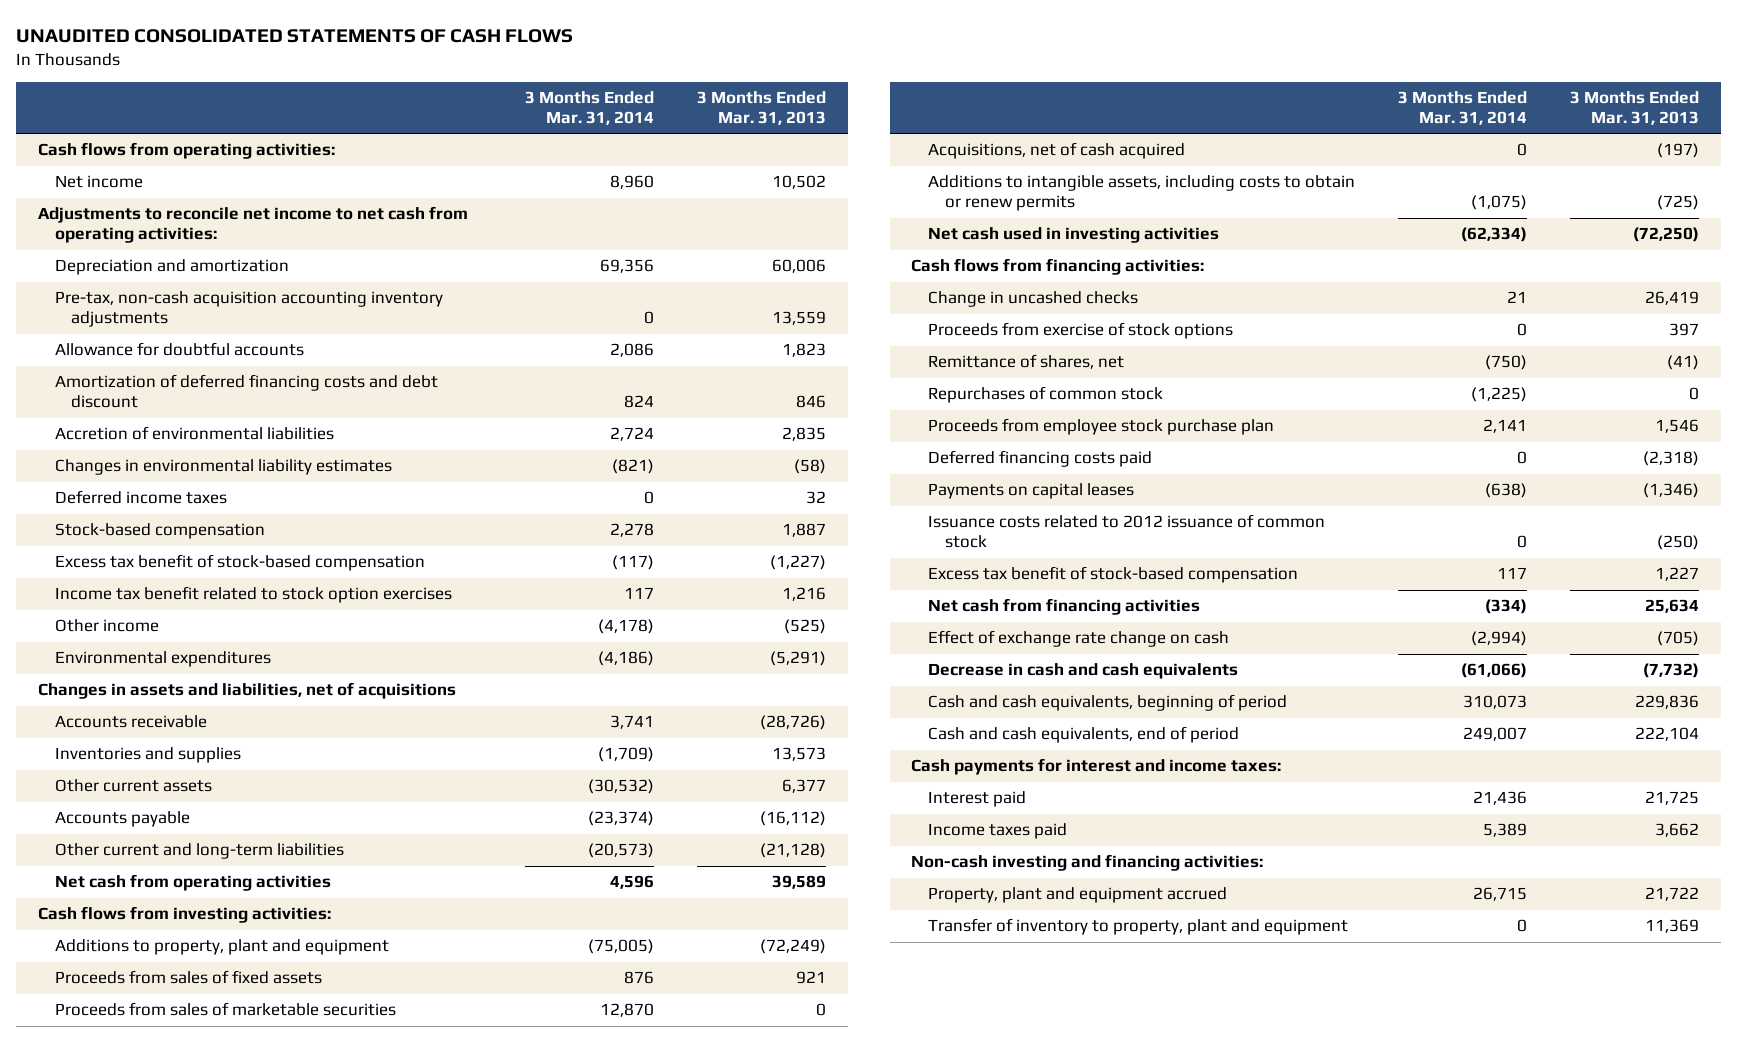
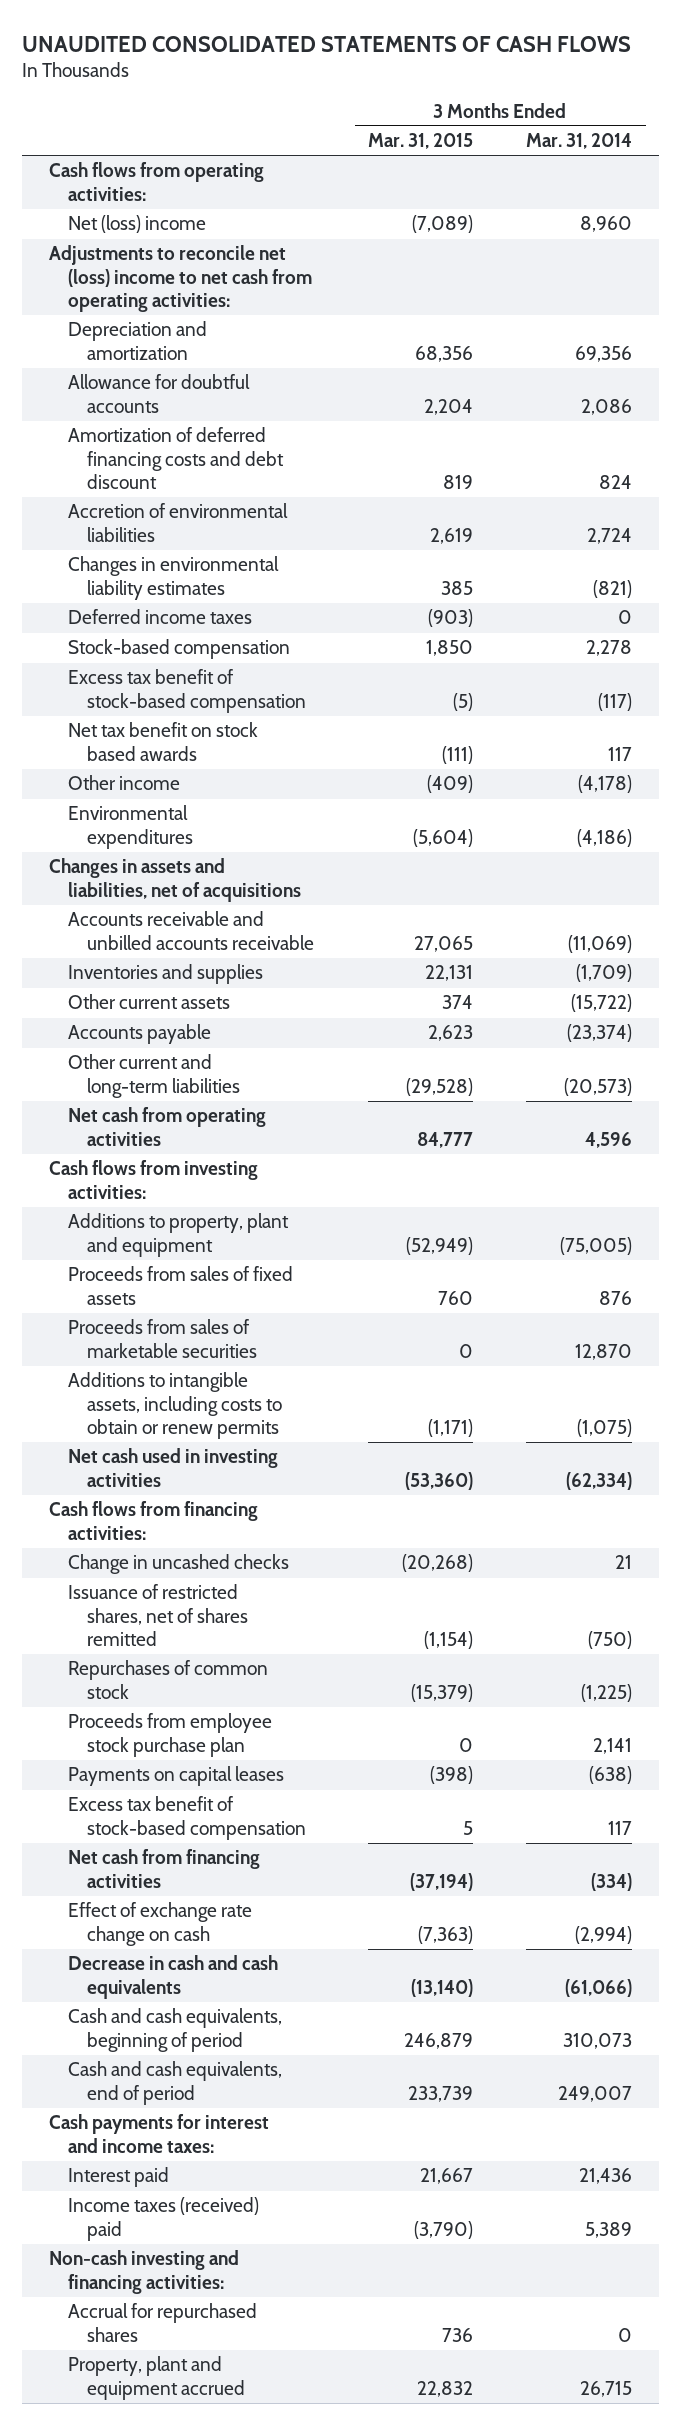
[697,90,827,125] 3 Months Ended Mar. 31, 2013 -> none
none -> [367,133,473,150] Mar. 31, 2015
[54,175,143,189] Net income -> [68,215,207,234] Net (loss) income
[37,206,468,244] Adjustments to reconcile net income to net cash from operating activities: -> [48,245,313,312] Adjustments to reconcile net (loss) income to net cash from operating activities:
[54,291,443,328] Pre-tax, non-cash acquisition accounting inventory adjustments -> none
[54,586,452,604] Income tax benefit related to stock option exercises -> [68,722,259,761] Net tax benefit on stock based awards
[54,715,207,729] Accounts receivable -> [68,911,315,950] Accounts receivable and unbilled accounts receivable
[609,715,654,730] 3,741 -> [568,934,633,953] (11,069)
[587,779,654,795] (30,532) -> [571,994,633,1013] (15,722)
[927,142,1185,160] Acquisitions, net of cash acquired -> none
[927,322,1233,340] Proceeds from exercise of stock options -> none
[927,354,1124,370] Remittance of shares, net -> [68,1584,249,1646] Issuance of restricted shares, net of shares remitted
[927,450,1152,468] Deferred financing costs paid -> none
[927,514,1325,549] Issuance costs related to 2012 issuance of common stock -> none
[927,823,1067,840] Income taxes paid -> [68,2197,260,2241] Income taxes (received) paid
none -> [68,2303,258,2342] Accrual for repurchased shares
[927,918,1348,936] Transfer of inventory to property, plant and equipment -> none

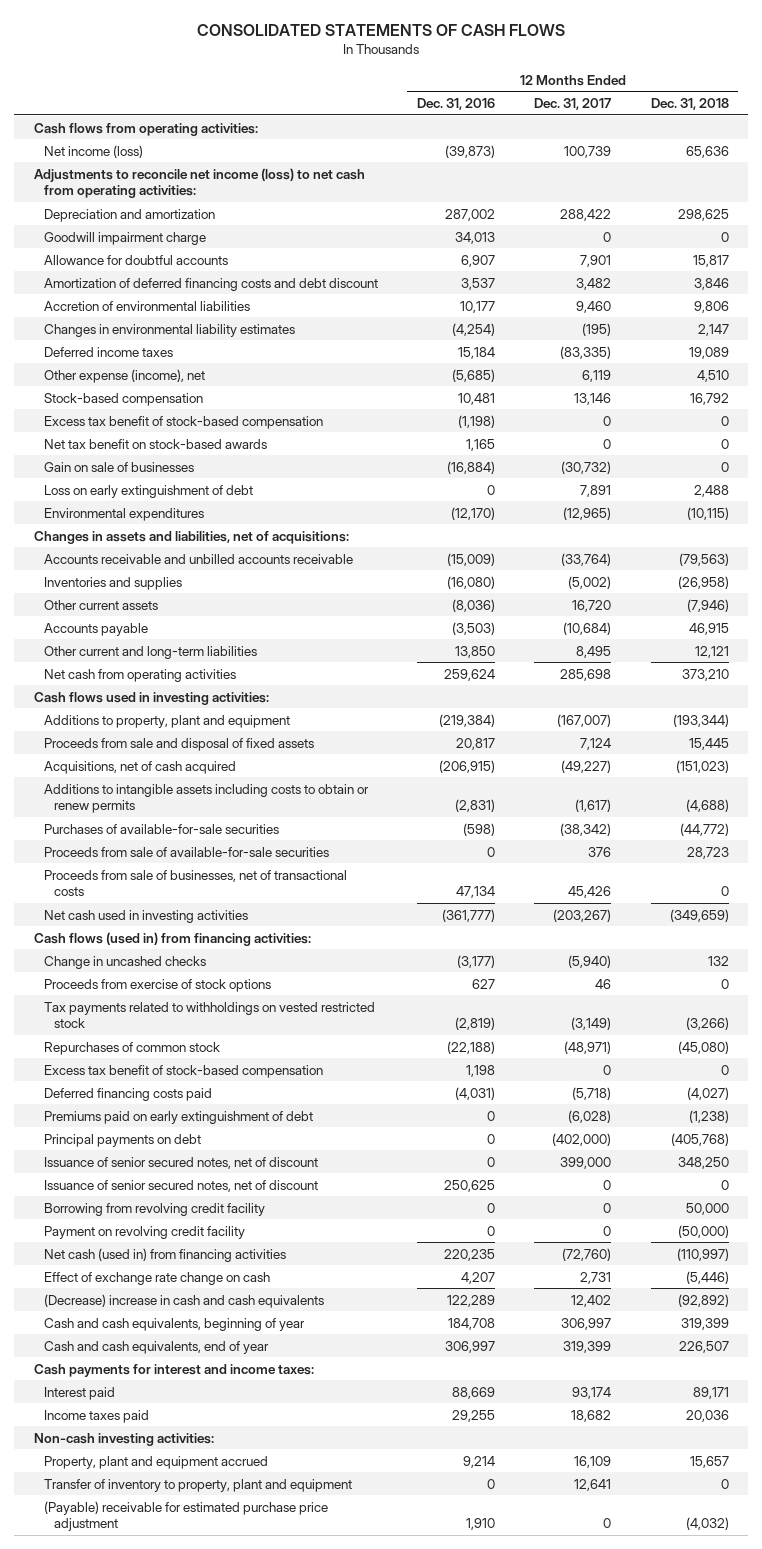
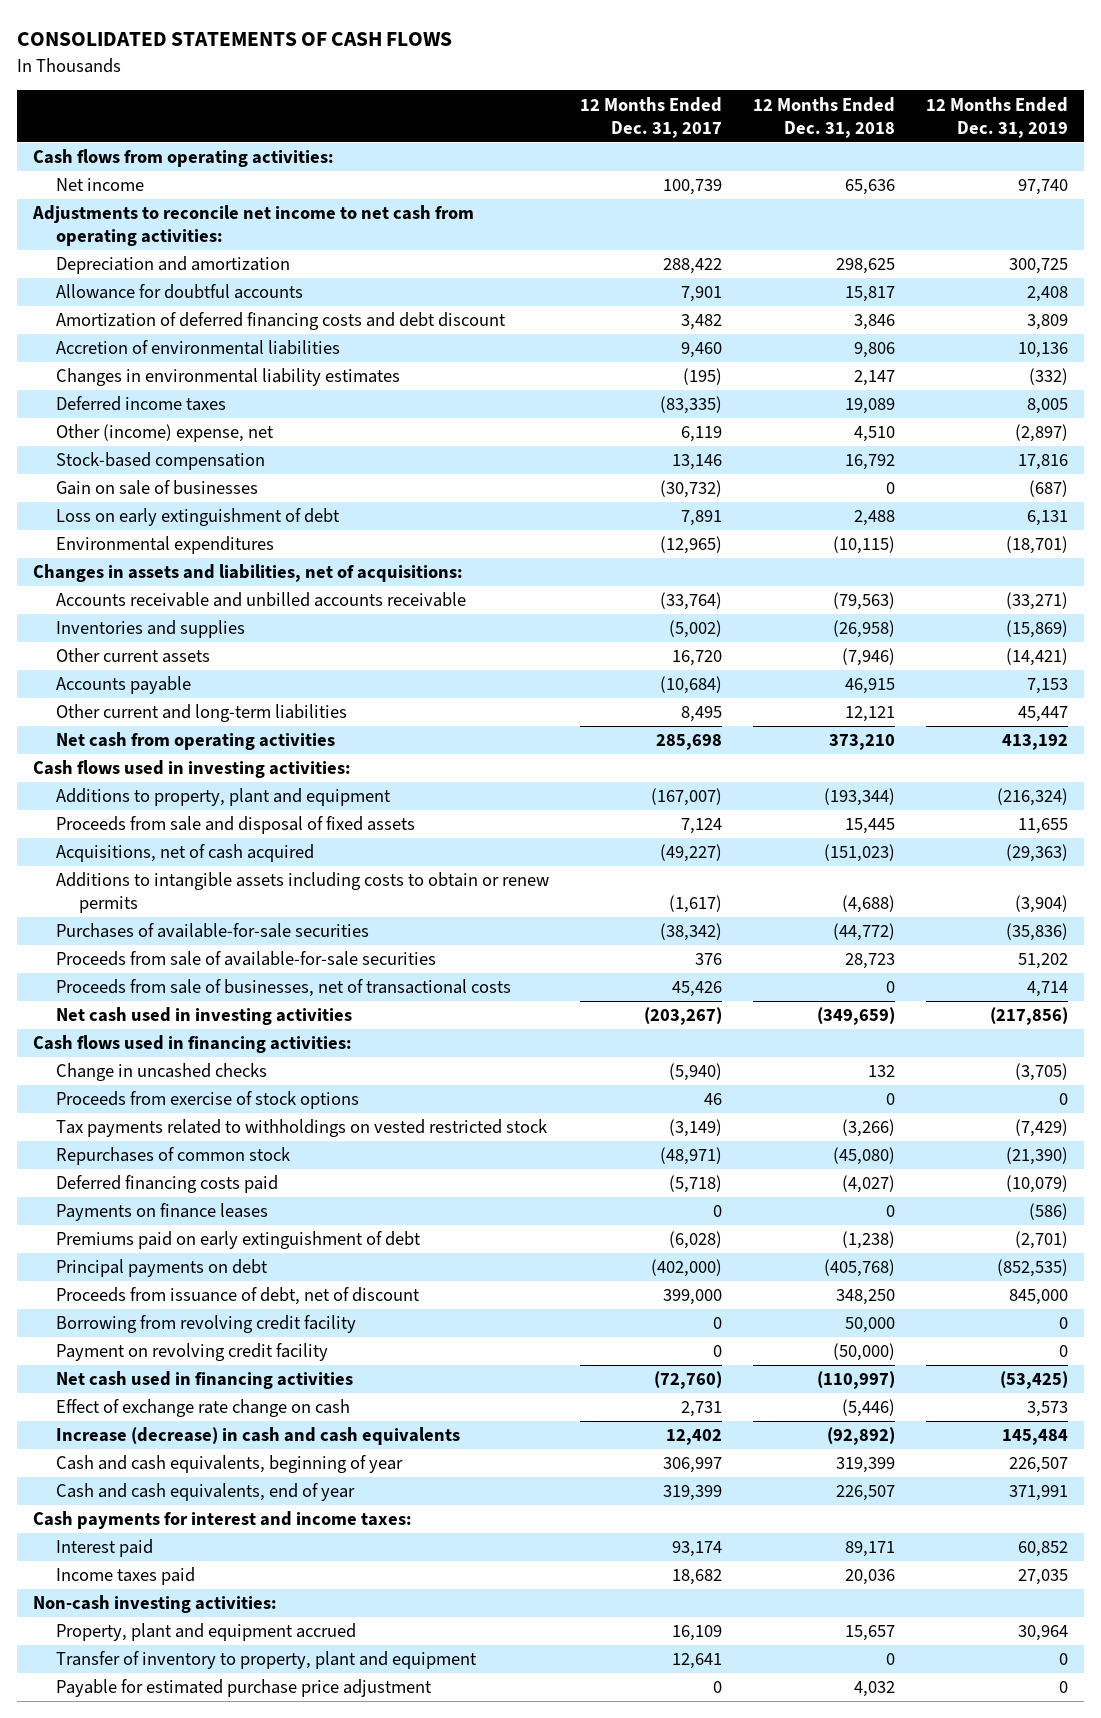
[417,97,496,110] Dec. 31, 2016 -> none
none -> [926,96,1069,138] 12 Months Ended Dec. 31, 2019
[43,144,143,158] Net income (loss) -> [55,178,144,192] Net income
[33,167,365,199] Adjustments to reconcile net income (loss) to net cash from operating activities: -> [31,205,474,247] Adjustments to reconcile net income to net cash from operating activities:
[43,231,206,245] Goodwill impairment charge -> none
[43,368,205,383] Other expense (income), net -> [55,424,274,443] Other (income) expense, net
[43,415,323,429] Excess tax benefit of stock-based compensation -> none
[43,438,267,449] Net tax benefit on stock-based awards -> none
[33,931,311,946] Cash flows (used in) from financing activities: -> [32,1035,352,1054] Cash flows used in financing activities:
[43,1064,323,1078] Excess tax benefit of stock-based compensation -> none
none -> [55,1203,268,1222] Payments on finance leases
[43,1156,318,1169] Issuance of senior secured notes, net of discount -> none
[43,1179,318,1192] Issuance of senior secured notes, net of discount -> [55,1287,420,1306] Proceeds from issuance of debt, net of discount
[603,1179,612,1190] 0 -> [663,1289,723,1306] 399,000
[720,1179,729,1190] 0 -> [836,1289,896,1306] 348,250
[43,1247,286,1262] Net cash (used in) from financing activities -> [55,1371,353,1390] Net cash used in financing activities
[43,1293,324,1308] (Decrease) increase in cash and cash equivalents -> [55,1427,460,1446] Increase (decrease) in cash and cash equivalents
[43,1500,328,1532] (Payable) receivable for estimated purchase price adjustment -> [55,1679,432,1698] Payable for estimated purchase price adjustment
[685,1517,729,1531] (4,032) -> [854,1681,896,1698] 4,032

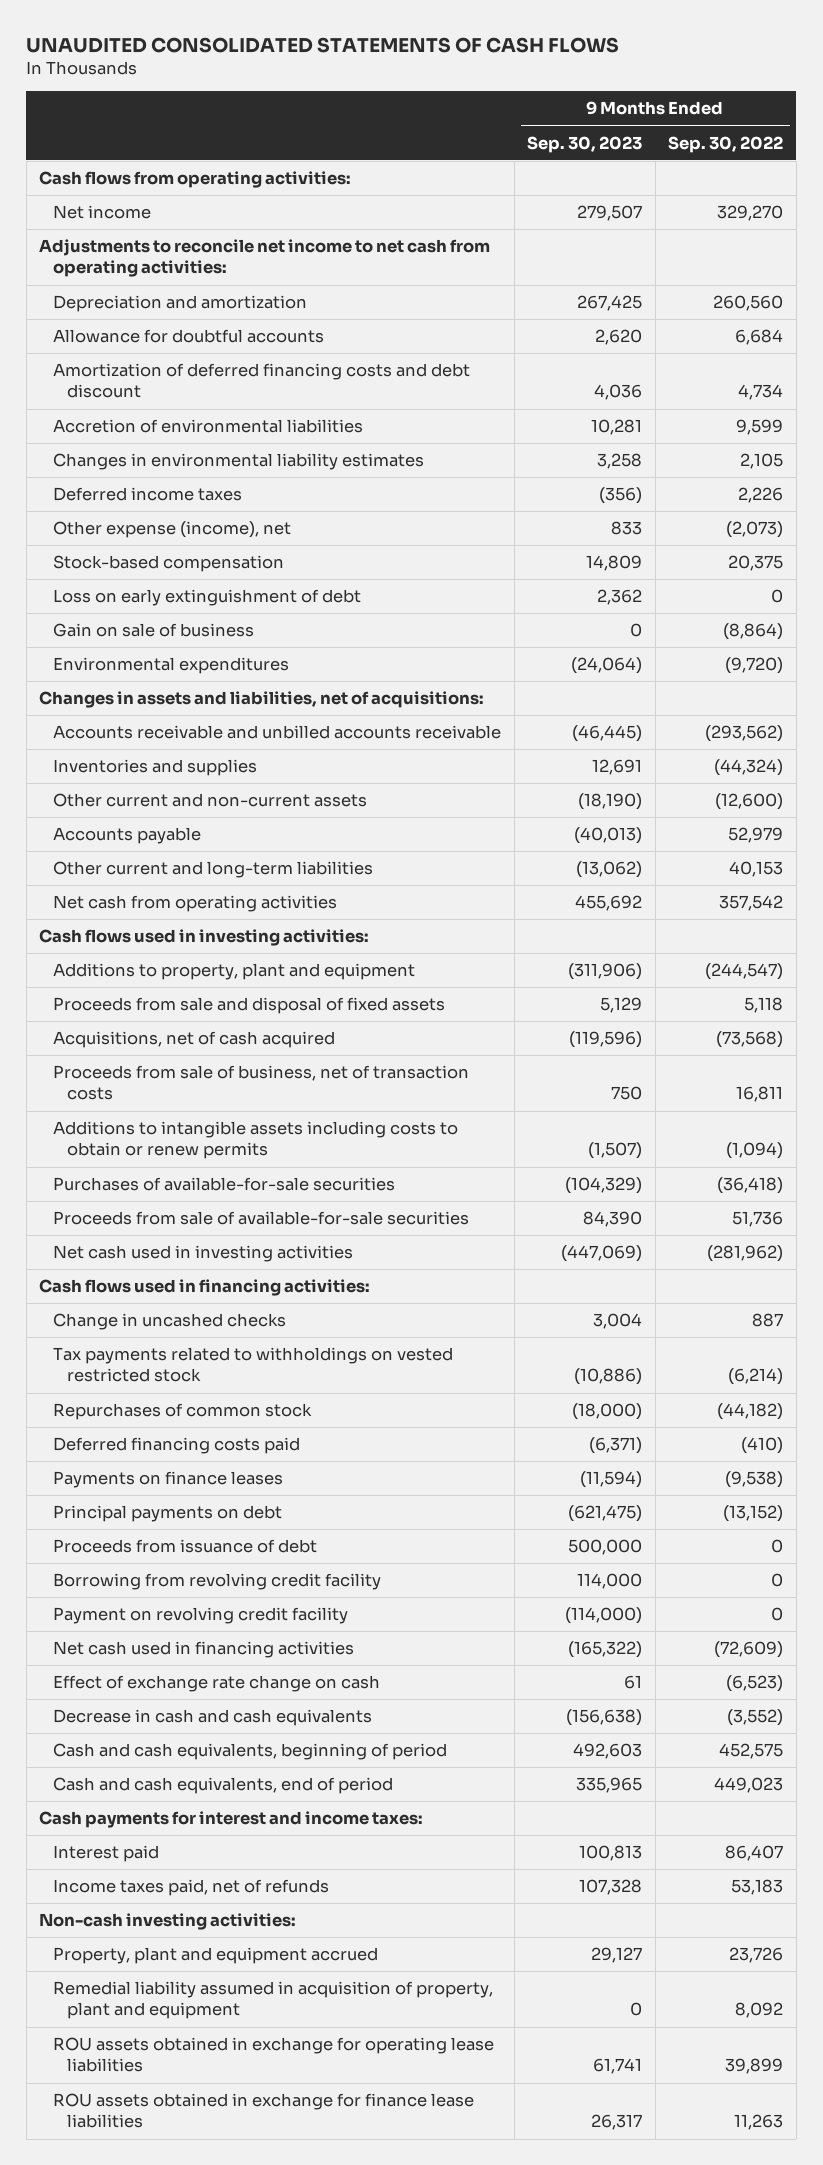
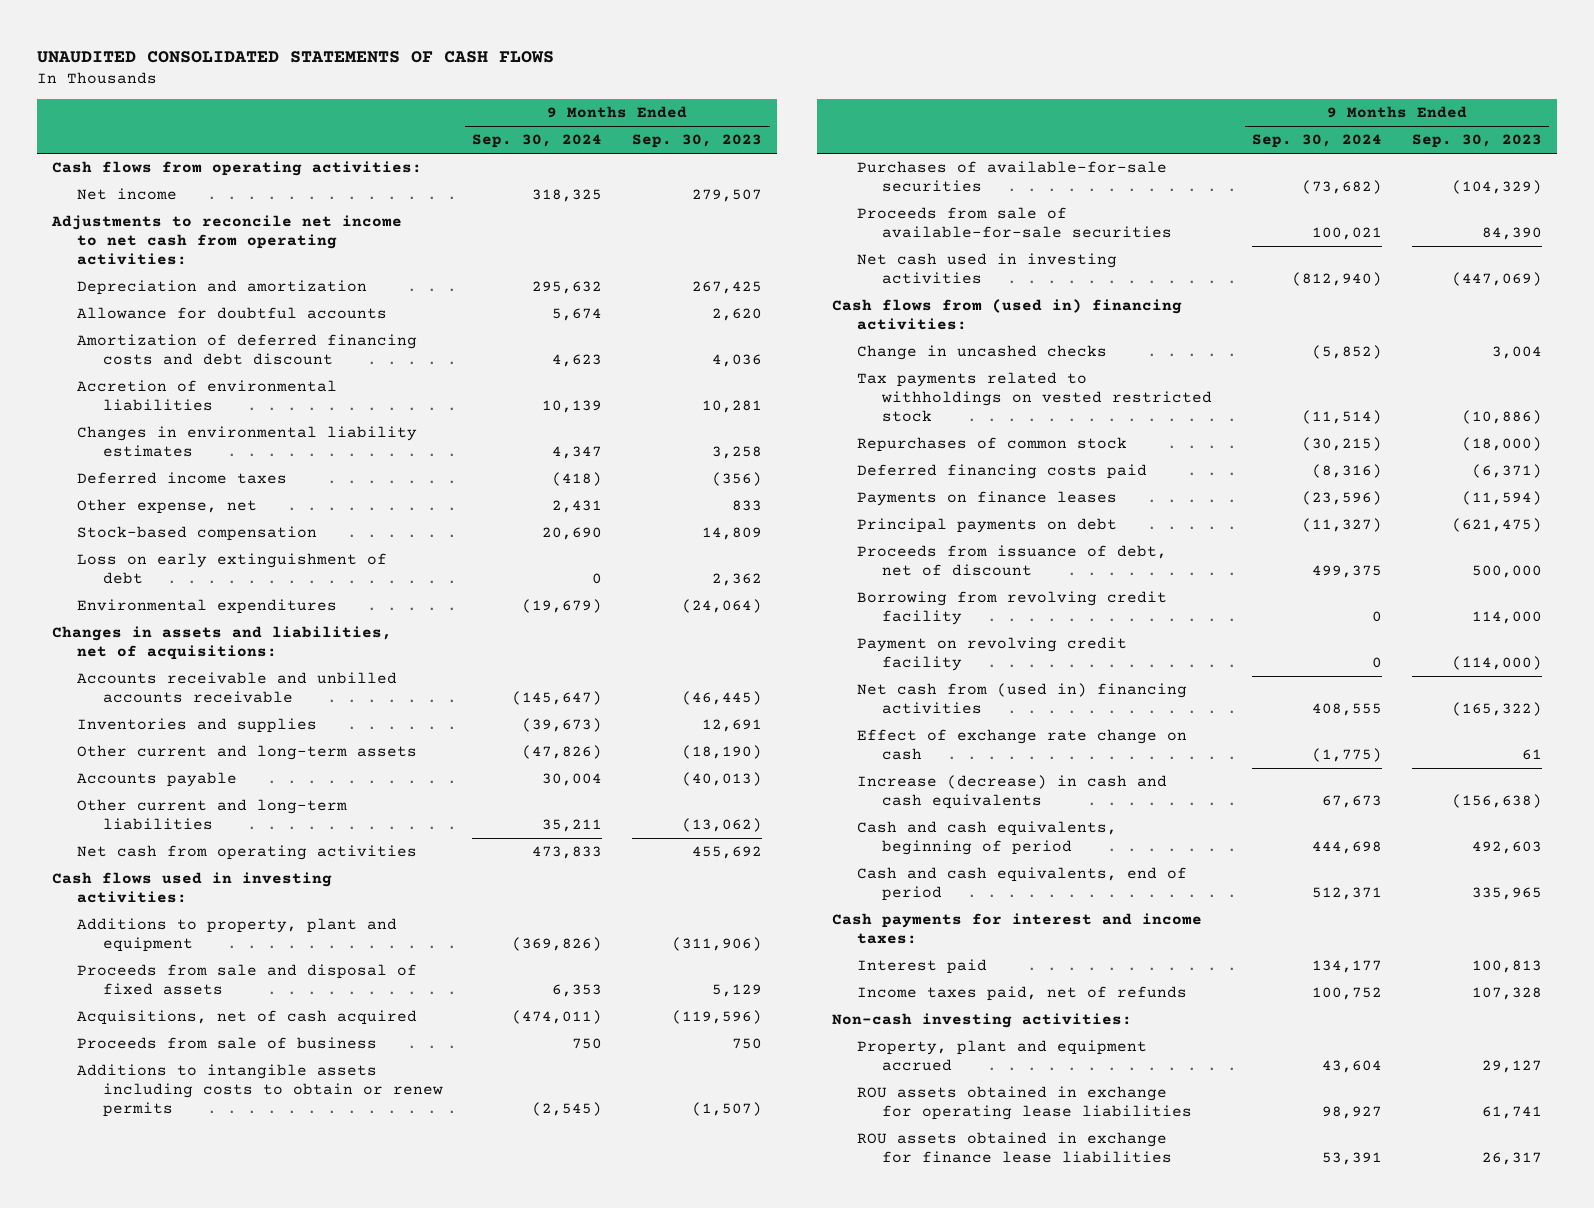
[668,135,784,153] Sep. 30, 2022 -> none
none -> [472,134,603,149] Sep. 30, 2024
[53,521,292,539] Other expense (income), net -> [77,499,258,515] Other expense, net
[53,623,255,638] Gain on sale of business -> none
[53,793,368,808] Other current and non-current assets -> [77,745,418,761] Other current and long-term assets
[53,1065,470,1101] Proceeds from sale of business, net of transaction costs -> [77,1037,378,1050] Proceeds from sale of business
[39,1279,371,1297] Cash flows used in financing activities: -> [831,299,1182,330] Cash flows from (used in) financing activities:
[53,1539,318,1554] Proceeds from issuance of debt -> [856,545,1167,576] Proceeds from issuance of debt, net of discount
[53,1641,355,1659] Net cash used in financing activities -> [856,683,1187,714] Net cash from (used in) financing activities
[53,1709,373,1727] Decrease in cash and cash equivalents -> [856,775,1167,809] Increase (decrease) in cash and cash equivalents
[53,1981,494,2020] Remedial liability assumed in acquisition of property, plant and equipment -> none

